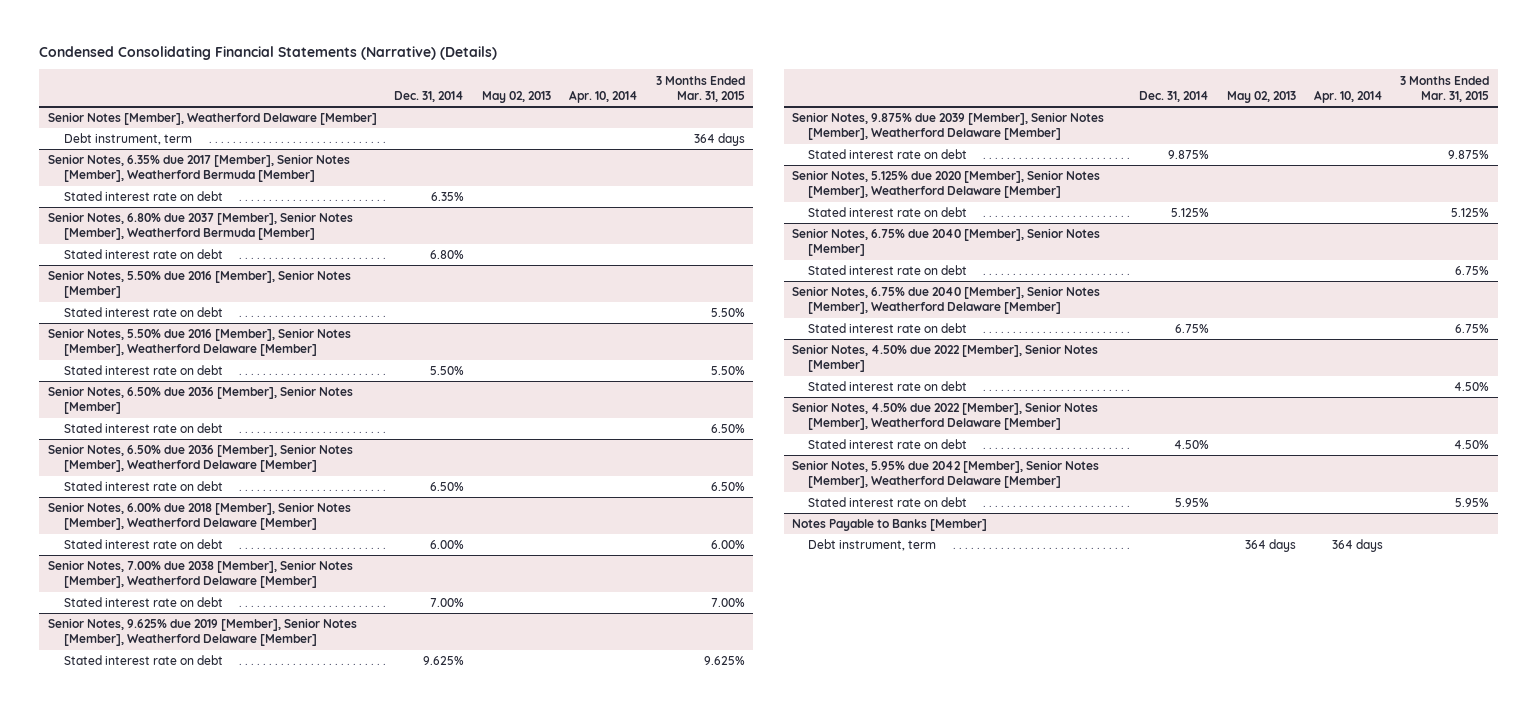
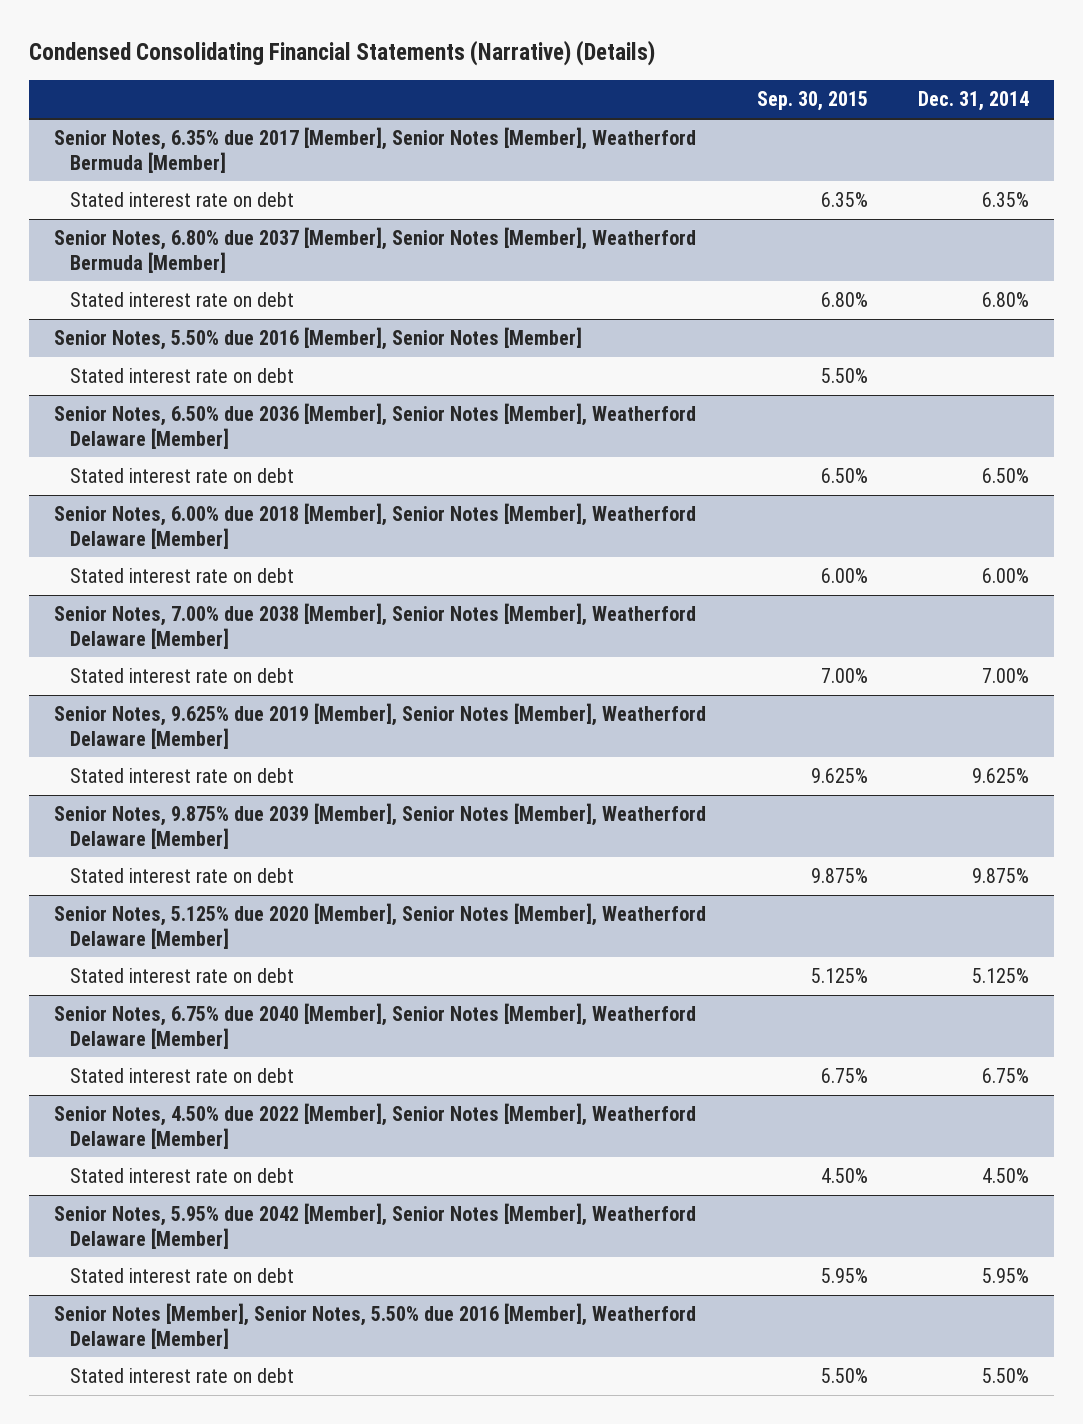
[482,90,552,103] May 02, 2013 -> none
[568,89,638,103] Apr. 10, 2014 -> none
[655,75,745,102] 3 Months Ended Mar. 31, 2015 -> none
none -> [756,91,868,112] Sep. 30, 2015
[47,112,377,126] Senior Notes [Member], Weatherford Delaware [Member] -> none
[63,133,192,146] Debt instrument, term -> none
[47,328,351,357] Senior Notes, 5.50% due 2016 [Member], Senior Notes [Member], Weatherford Delaware [Member] -> none
[63,365,223,376] Stated interest rate on debt -> none
[47,386,353,415] Senior Notes, 6.50% due 2036 [Member], Senior Notes [Member] -> none
[63,423,223,434] Stated interest rate on debt -> none
[792,228,1101,257] Senior Notes, 6.75% due 2040 [Member], Senior Notes [Member] -> none
[808,265,968,276] Stated interest rate on debt -> none
[792,344,1099,373] Senior Notes, 4.50% due 2022 [Member], Senior Notes [Member] -> none
[808,381,968,392] Stated interest rate on debt -> none
[792,519,988,532] Notes Payable to Banks [Member] -> none
[808,539,937,552] Debt instrument, term -> none
none -> [53,1303,696,1349] Senior Notes [Member], Senior Notes, 5.50% due 2016 [Member], Weatherford Delaware [Member]
none -> [69,1368,294,1384] Stated interest rate on debt

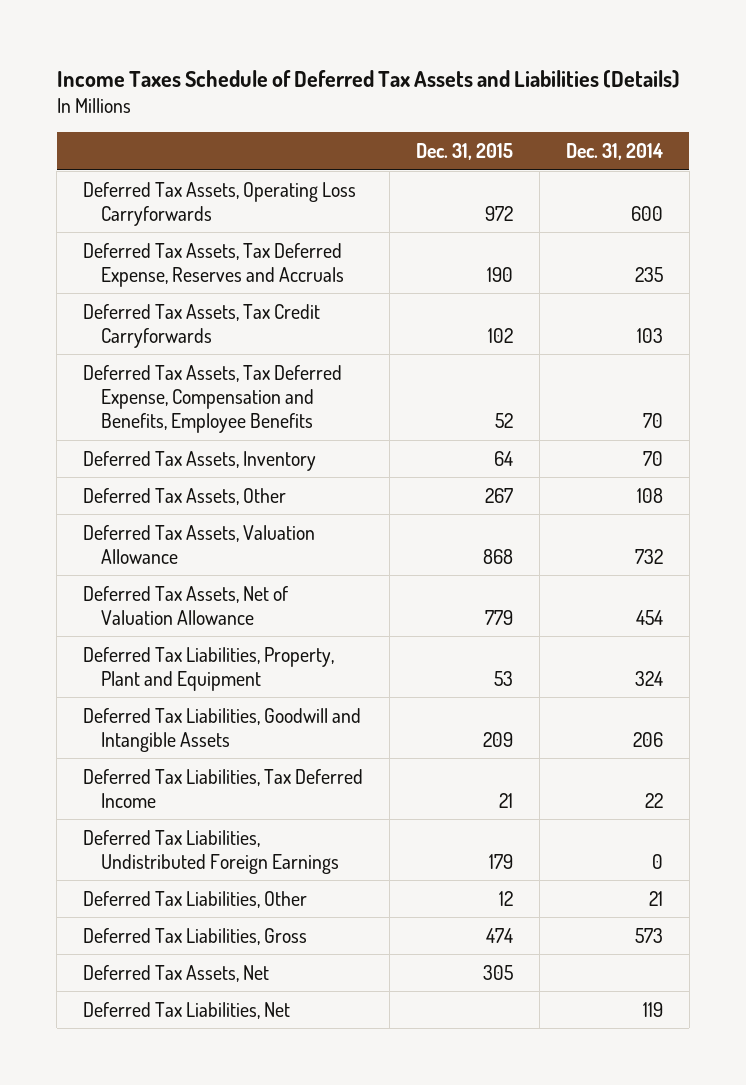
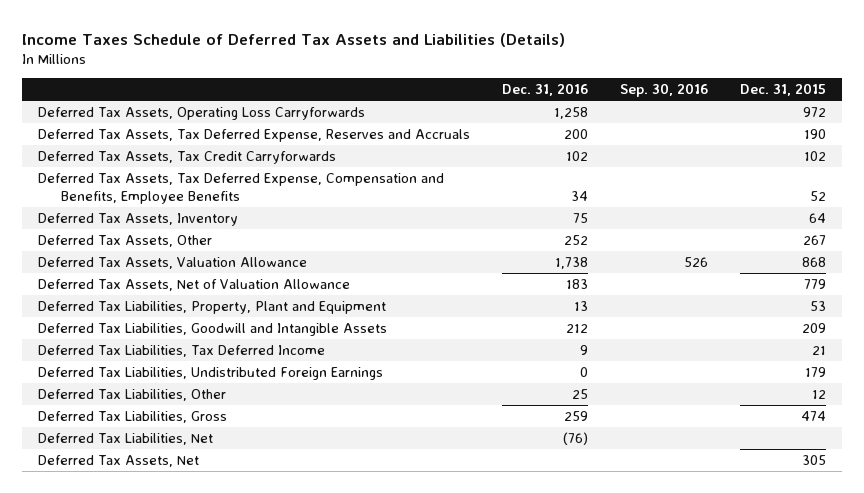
[565,143,663,161] Dec. 31, 2014 -> none
none -> [502,83,589,97] Dec. 31, 2016
none -> [619,83,708,98] Sep. 30, 2016
[83,964,270,982] Deferred Tax Assets, Net -> [38,454,200,467] Deferred Tax Assets, Net

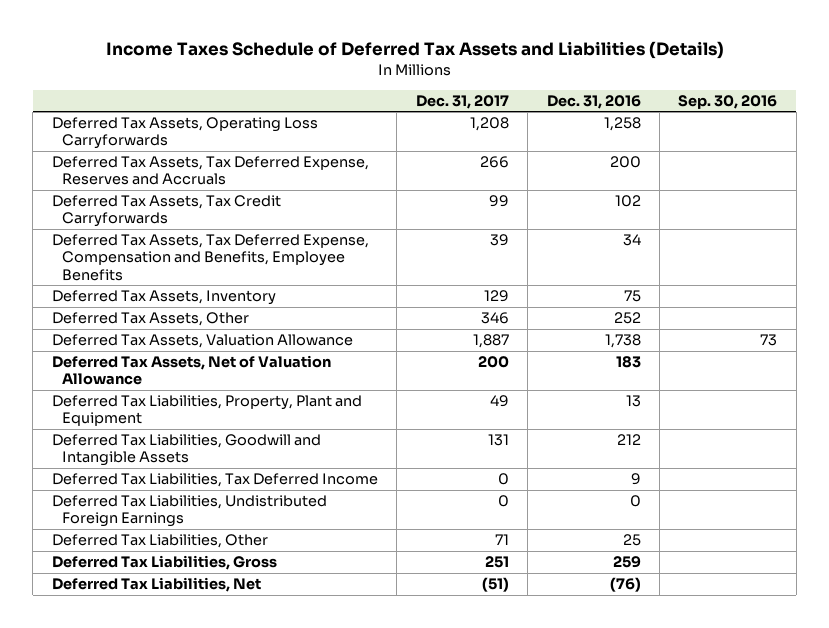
[739,83,826,97] Dec. 31, 2015 -> none
none -> [415,94,509,109] Dec. 31, 2017
[683,256,708,267] 526 -> [760,334,778,347] 73
[38,454,200,467] Deferred Tax Assets, Net -> none

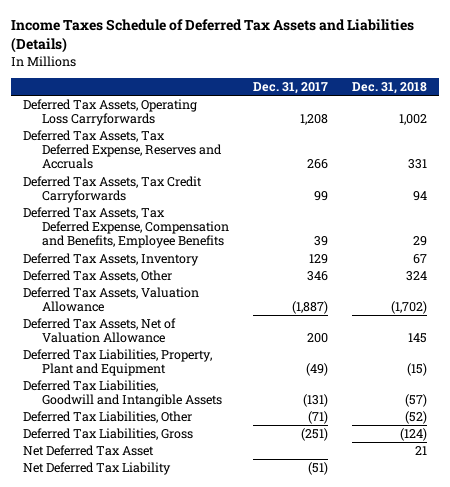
[546,94,641,109] Dec. 31, 2016 -> none
[678,94,778,109] Sep. 30, 2016 -> none
none -> [352,82,428,95] Dec. 31, 2018
[472,334,509,349] 1,887 -> [292,301,329,315] (1,887)
[51,473,378,488] Deferred Tax Liabilities, Tax Deferred Income -> none
[51,495,327,528] Deferred Tax Liabilities, Undistributed Foreign Earnings -> none
[489,395,509,408] 49 -> [306,363,329,377] (49)
[487,434,509,447] 131 -> [303,394,329,408] (131)
[494,534,509,546] 71 -> [308,411,329,425] (71)
[484,556,509,569] 251 -> [301,428,329,442] (251)
none -> [23,445,155,457] Net Deferred Tax Asset
[51,577,261,593] Deferred Tax Liabilities, Net -> [23,462,172,476] Net Deferred Tax Liability

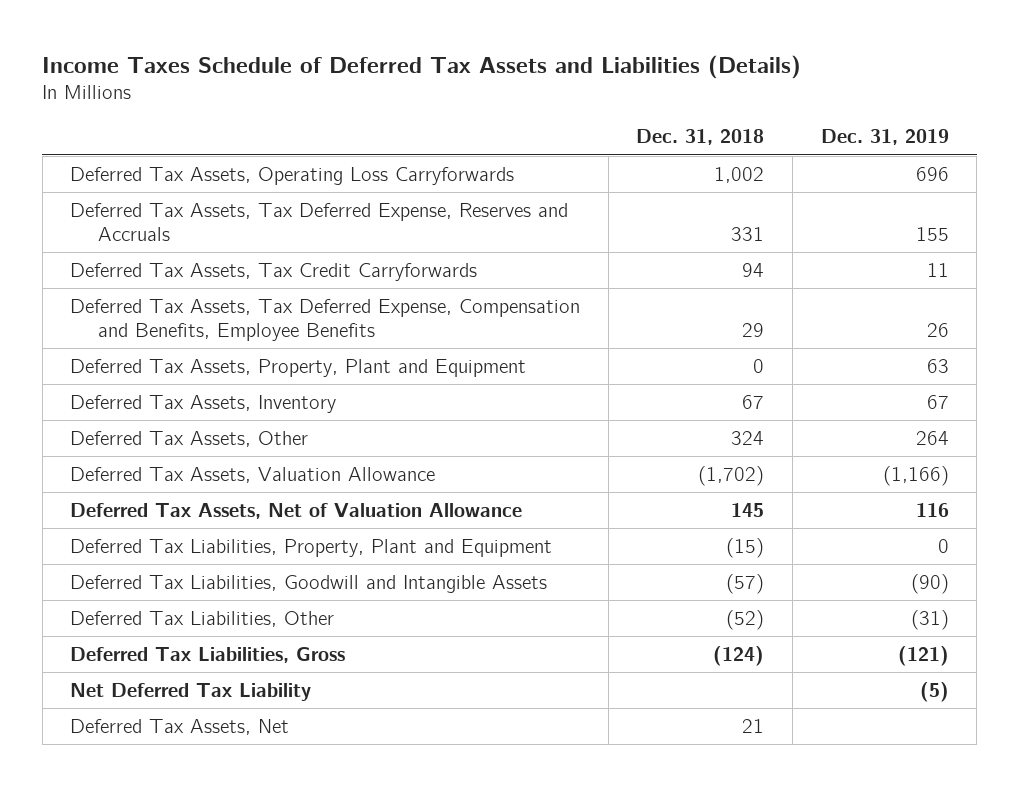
[253,82,329,95] Dec. 31, 2017 -> none
none -> [820,129,949,146] Dec. 31, 2019
none -> [70,358,527,377] Deferred Tax Assets, Property, Plant and Equipment
[23,445,155,457] Net Deferred Tax Asset -> none
none -> [70,718,290,735] Deferred Tax Assets, Net

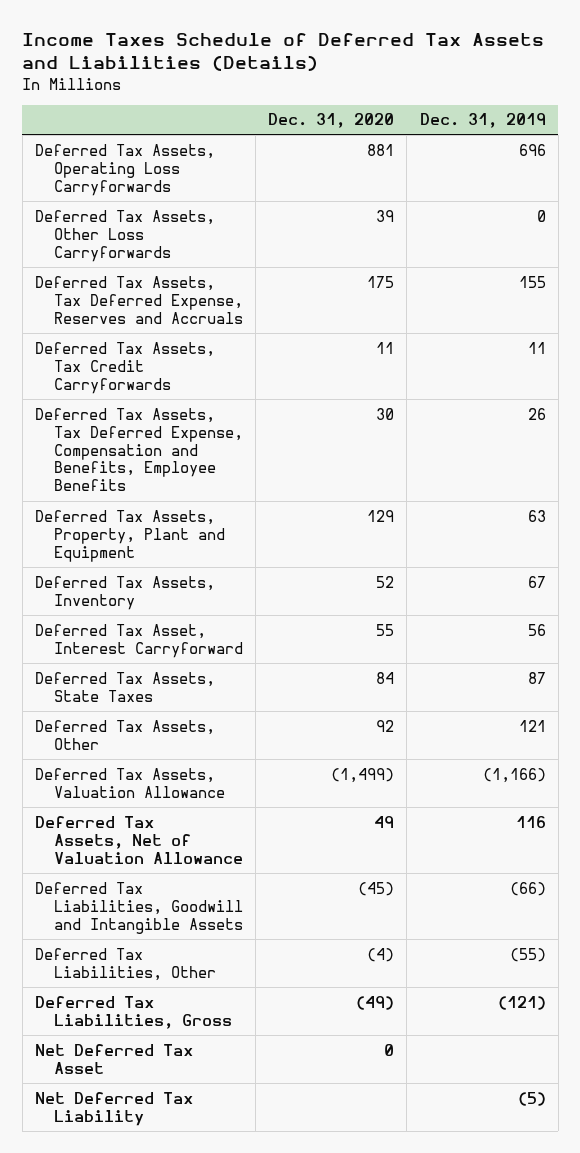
[636,129,765,146] Dec. 31, 2018 -> none
none -> [268,113,395,129] Dec. 31, 2020
none -> [34,209,215,262] Deferred Tax Assets, Other Loss Carryforwards
none -> [34,623,244,658] Deferred Tax Asset, Interest Carryforward
none -> [34,671,215,702] Deferred Tax Assets, State Taxes
[915,430,949,445] 264 -> [518,719,546,732] 121
[70,538,553,557] Deferred Tax Liabilities, Property, Plant and Equipment -> none
[910,573,949,594] (90) -> [509,881,546,896] (66)
[910,609,949,630] (31) -> [509,947,546,962] (55)
none -> [34,1043,193,1074] Net Deferred Tax Asset
[70,718,290,735] Deferred Tax Assets, Net -> none

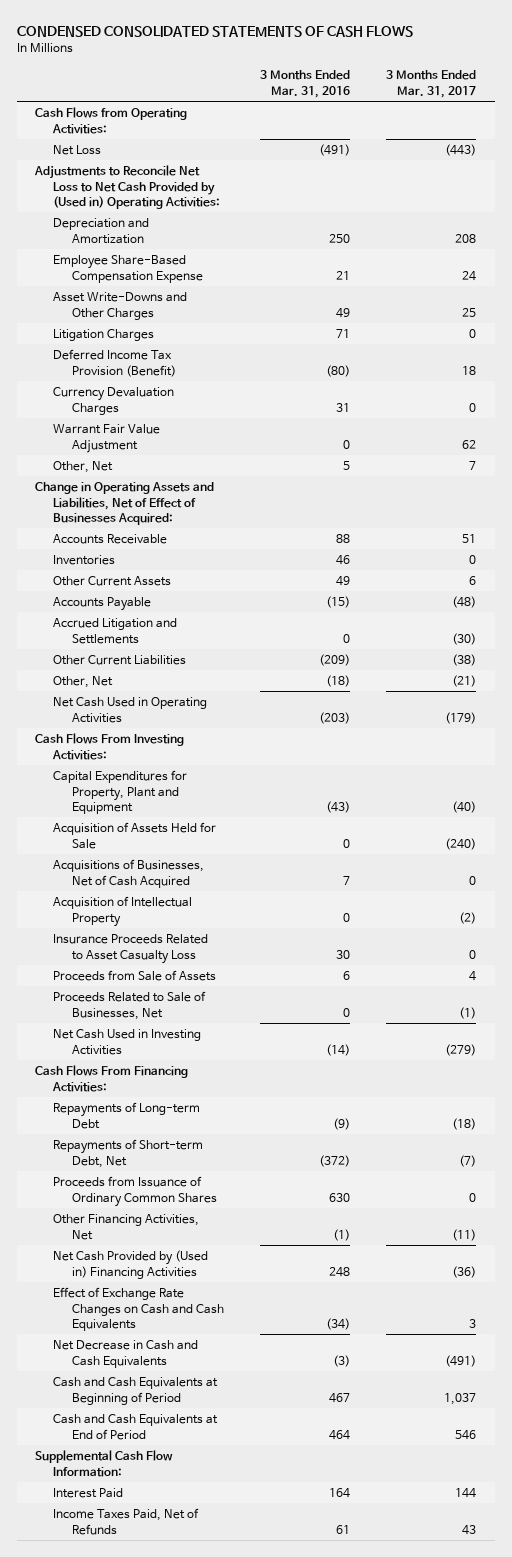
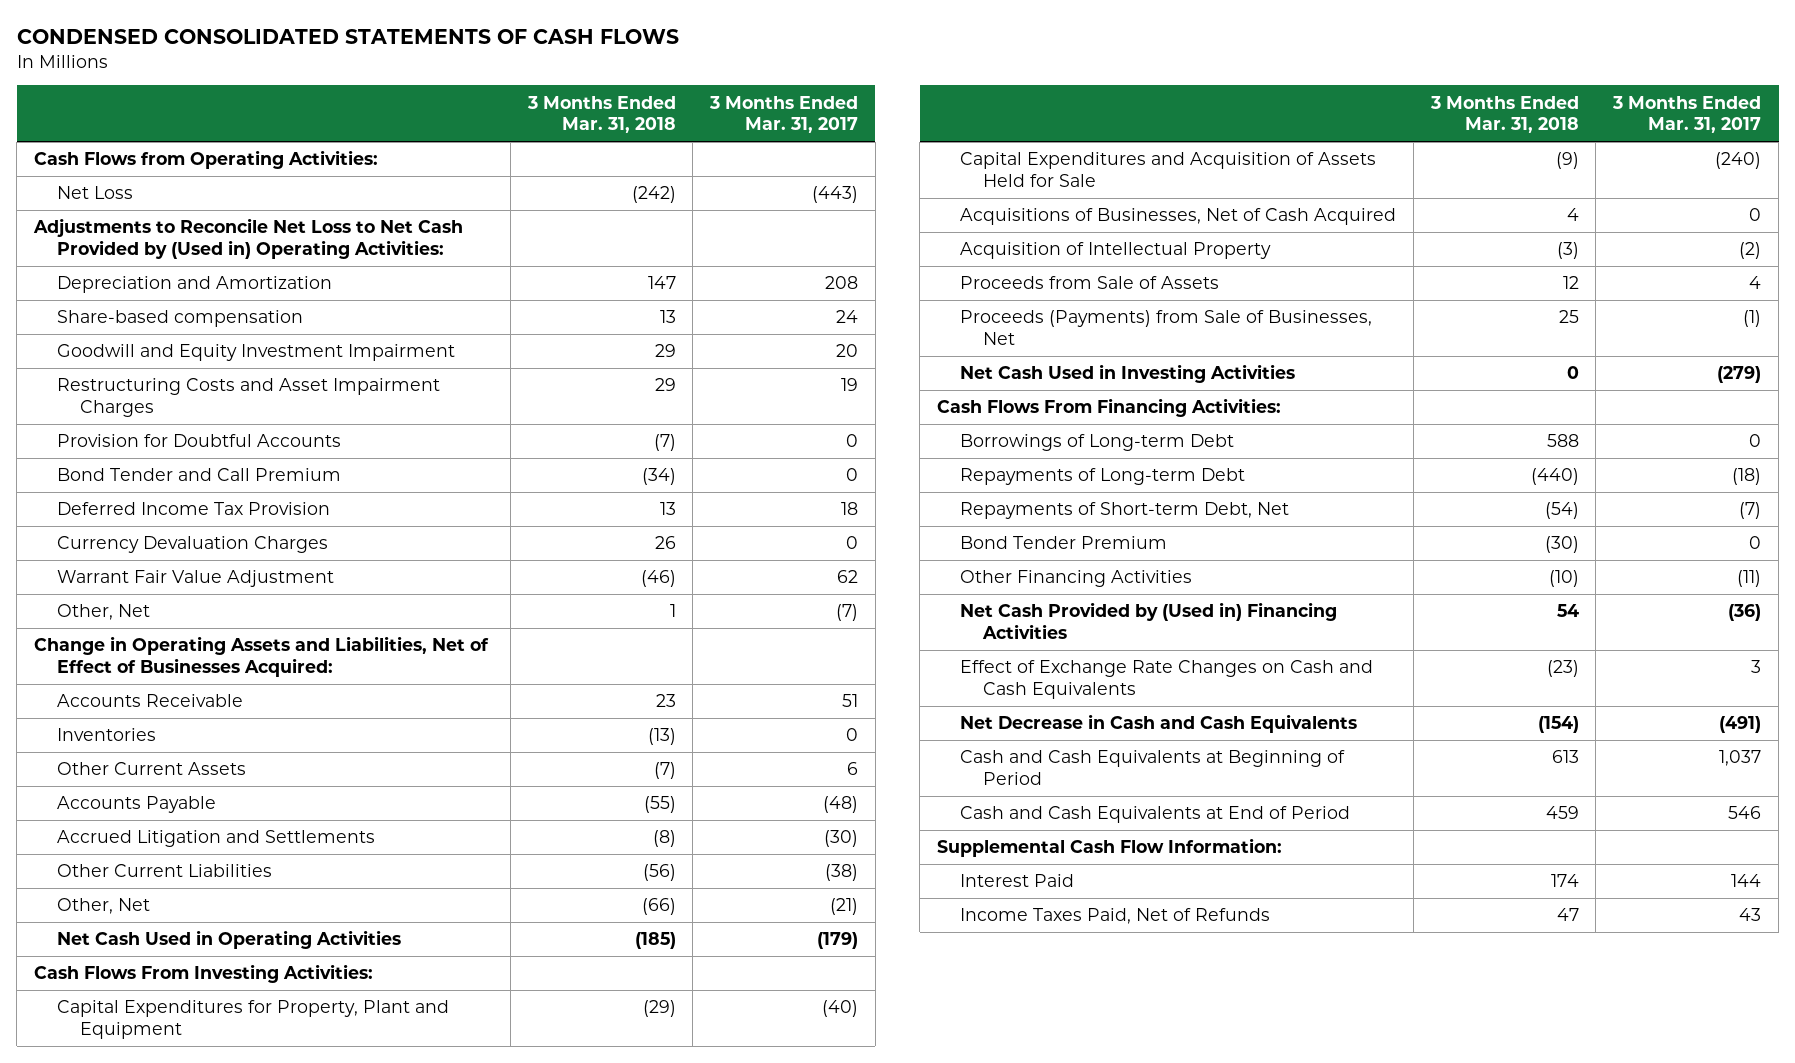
[260,70,351,99] 3 Months Ended Mar. 31, 2016 -> none
none -> [526,95,676,134] 3 Months Ended Mar. 31, 2018
[53,291,188,320] Asset Write-Downs and Other Charges -> none
[53,328,155,341] Litigation Charges -> none
[53,254,203,283] Employee Share-Based Compensation Expense -> [56,310,303,328] Share-based compensation
none -> [56,344,455,362] Goodwill and Equity Investment Impairment
none -> [56,378,440,417] Restructuring Costs and Asset Impairment Charges
none -> [56,434,341,448] Provision for Doubtful Accounts
none -> [56,468,341,482] Bond Tender and Call Premium
[53,348,176,377] Deferred Income Tax Provision (Benefit) -> [56,502,330,516] Deferred Income Tax Provision
[469,460,477,470] 7 -> [836,604,859,622] (7)
[53,821,217,849] Acquisition of Assets Held for Sale -> [960,152,1377,187] Capital Expenditures and Acquisition of Assets Held for Sale
[53,933,209,964] Insurance Proceeds Related to Asset Casualty Loss -> none
[53,990,207,1020] Proceeds Related to Sale of Businesses, Net -> [960,310,1373,345] Proceeds (Payments) from Sale of Businesses, Net
none -> [960,434,1235,452] Borrowings of Long-term Debt
[53,1175,217,1207] Proceeds from Issuance of Ordinary Common Shares -> none
none -> [960,536,1168,550] Bond Tender Premium
[53,1213,200,1240] Other Financing Activities, Net -> [960,570,1193,588] Other Financing Activities

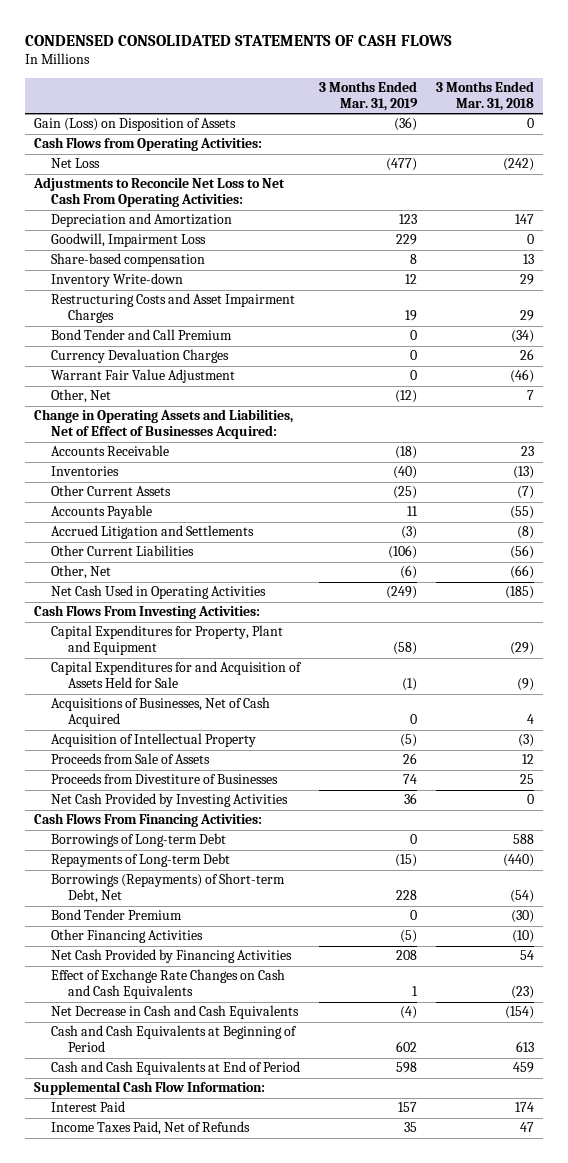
[709,95,859,134] 3 Months Ended Mar. 31, 2017 -> none
none -> [318,81,418,112] 3 Months Ended Mar. 31, 2019
none -> [34,118,237,132] Gain (Loss) on Disposition of Assets
[32,218,463,259] Adjustments to Reconcile Net Loss to Net Cash Provided by (Used in) Operating Activities: -> [33,177,286,208] Adjustments to Reconcile Net Loss to Net Cash From Operating Activities:
none -> [51,233,207,248] Goodwill, Impairment Loss
[56,344,455,362] Goodwill and Equity Investment Impairment -> [51,273,184,288] Inventory Write-down
[56,434,341,448] Provision for Doubtful Accounts -> none
[56,502,330,516] Deferred Income Tax Provision -> none
[669,604,676,618] 1 -> [526,390,534,401] 7
[960,152,1377,187] Capital Expenditures and Acquisition of Assets Held for Sale -> [51,661,303,689] Capital Expenditures for and Acquisition of Assets Held for Sale
[960,310,1373,345] Proceeds (Payments) from Sale of Businesses, Net -> [51,773,279,785] Proceeds from Divestiture of Businesses
[960,364,1296,384] Net Cash Used in Investing Activities -> [51,793,289,808] Net Cash Provided by Investing Activities
[960,502,1290,520] Repayments of Short-term Debt, Net -> [51,873,286,904] Borrowings (Repayments) of Short-term Debt, Net
[960,602,1338,639] Net Cash Provided by (Used in) Financing Activities -> [51,949,293,964] Net Cash Provided by Financing Activities

